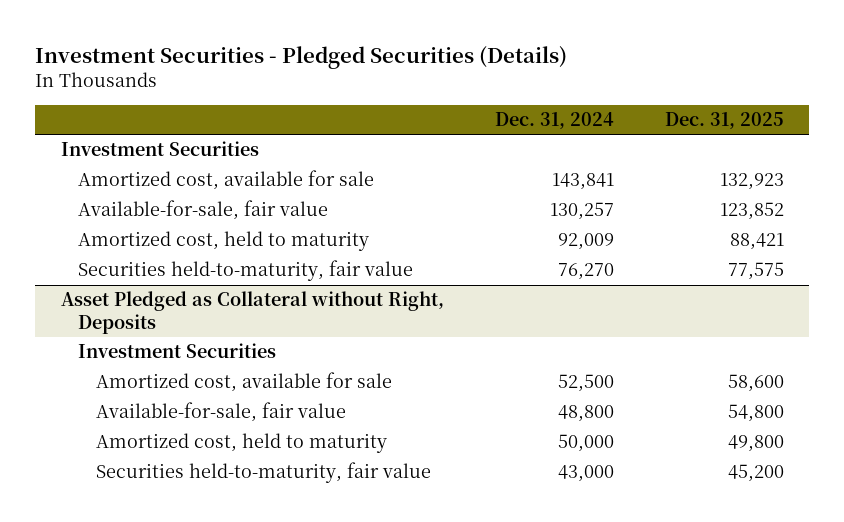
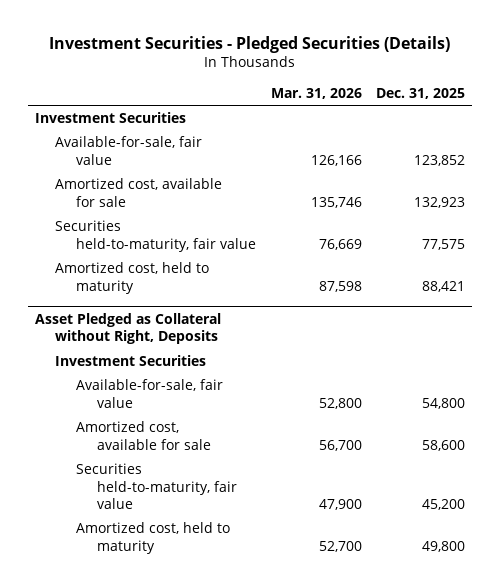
[494,111,614,129] Dec. 31, 2024 -> none
none -> [270,87,362,99] Mar. 31, 2026
[78,170,375,191] Amortized cost, available for sale -> [55,178,223,207] Amortized cost, available for sale
[78,231,370,252] Amortized cost, held to maturity -> [55,262,210,294] Amortized cost, held to maturity
[96,372,393,393] Amortized cost, available for sale -> [76,421,212,450] Amortized cost, available for sale
[96,433,388,454] Amortized cost, held to maturity -> [76,522,231,554] Amortized cost, held to maturity

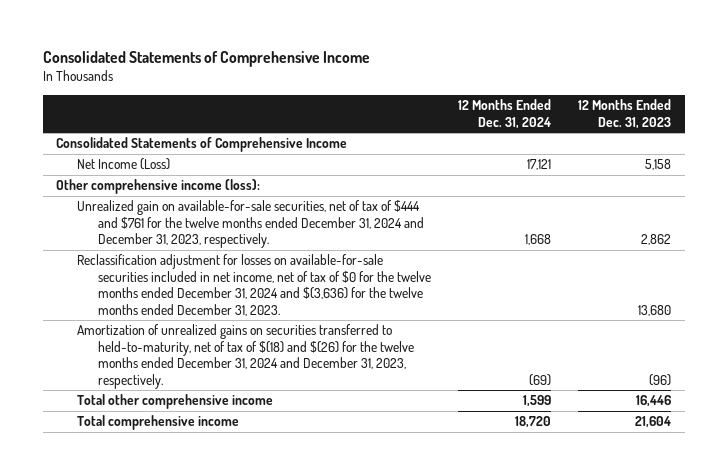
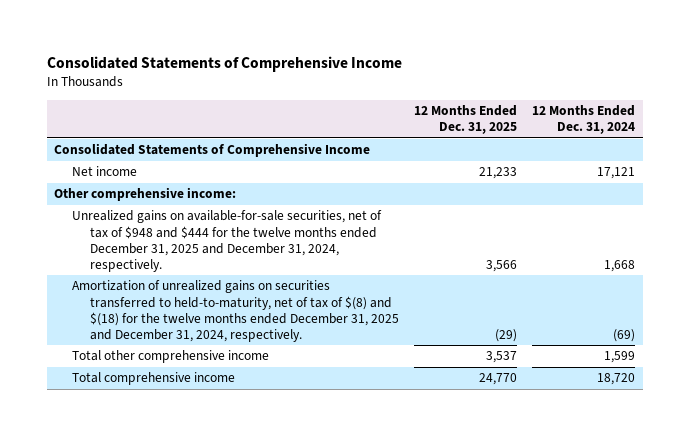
[577,99,671,129] 12 Months Ended Dec. 31, 2023 -> none
none -> [414,105,518,135] 12 Months Ended Dec. 31, 2025
[77,254,431,316] Reclassification adjustment for losses on available-for-sale securities included in net income, net of tax of $0 for the twelve months ended December 31, 2024 and $(3,636) for the twelve months ended December 31, 2023. -> none
[77,158,171,171] Net Income (Loss) -> [72,166,138,177] Net income
[56,179,261,195] Other comprehensive income (loss): -> [54,187,237,202] Other comprehensive income:
[77,200,424,249] Unrealized gain on available-for-sale securities, net of tax of $444 and $761 for the twelve months ended December 31, 2024 and December 31, 2023, respectively. -> [72,210,383,272] Unrealized gains on available-for-sale securities, net of tax of $948 and $444 for the twelve months ended December 31, 2025 and December 31, 2024, respectively.
[77,324,414,389] Amortization of unrealized gains on securities transferred to held-to-maturity, net of tax of $(18) and $(26) for the twelve months ended December 31, 2024 and December 31, 2023, respectively. -> [72,280,400,342] Amortization of unrealized gains on securities transferred to held-to-maturity, net of tax of $(8) and $(18) for the twelve months ended December 31, 2025 and December 31, 2024, respectively.

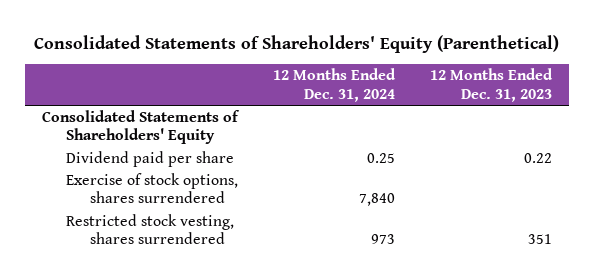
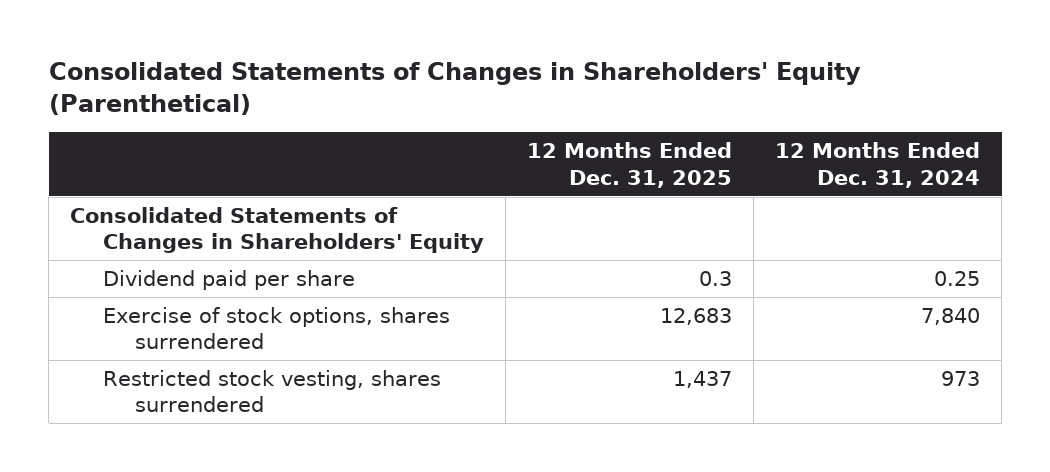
[34,35,560,54] Consolidated Statements of Shareholders' Equity (Parenthetical) -> [48,62,861,115] Consolidated Statements of Changes in Shareholders' Equity (Parenthetical)
[429,68,553,102] 12 Months Ended Dec. 31, 2023 -> none
none -> [526,142,732,188] 12 Months Ended Dec. 31, 2025
[42,109,241,145] Consolidated Statements of Shareholders' Equity -> [70,206,484,254] Consolidated Statements of Changes in Shareholders' Equity

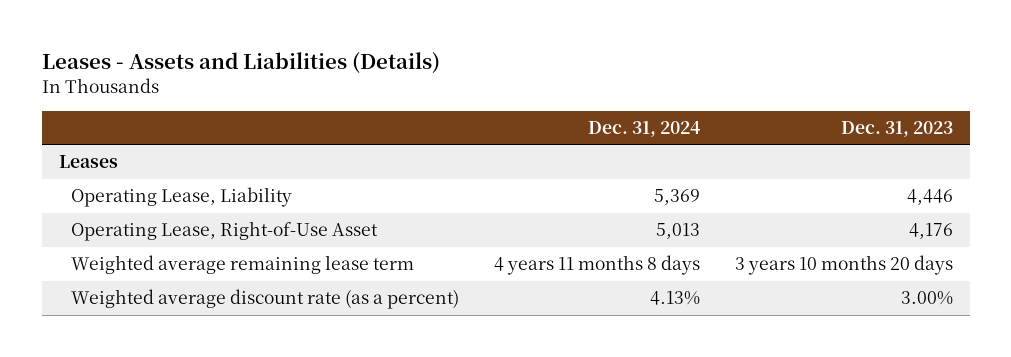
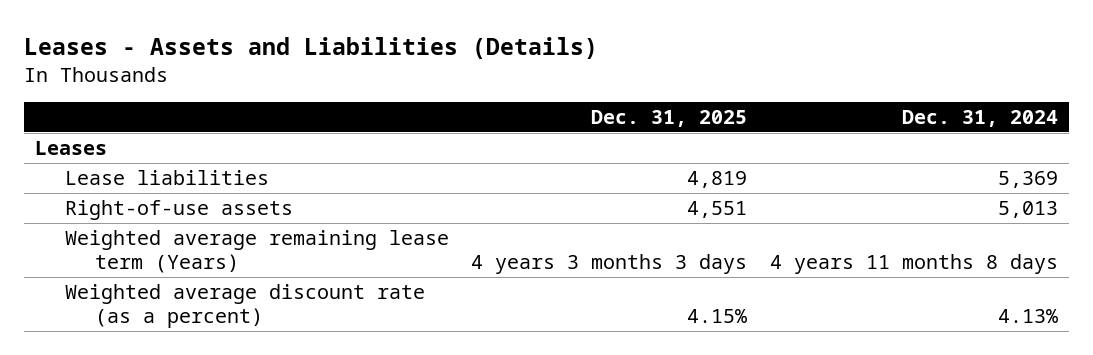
[840,120,953,137] Dec. 31, 2023 -> none
none -> [591,109,748,127] Dec. 31, 2025
[71,187,293,208] Operating Lease, Liability -> [65,170,270,186] Lease liabilities
[71,221,379,242] Operating Lease, Right-of-Use Asset -> [65,200,294,221] Right-of-use assets
[71,255,415,275] Weighted average remaining lease term -> [65,230,450,274] Weighted average remaining lease term (Years)

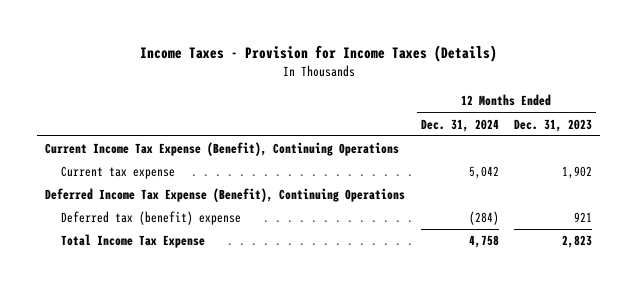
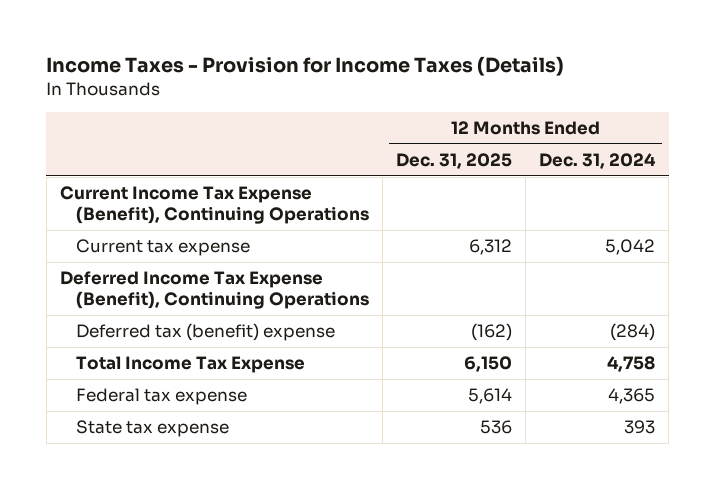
[514,118,593,132] Dec. 31, 2023 -> none
none -> [396,152,513,169] Dec. 31, 2025
none -> [75,388,247,406] Federal tax expense
none -> [75,420,229,438] State tax expense

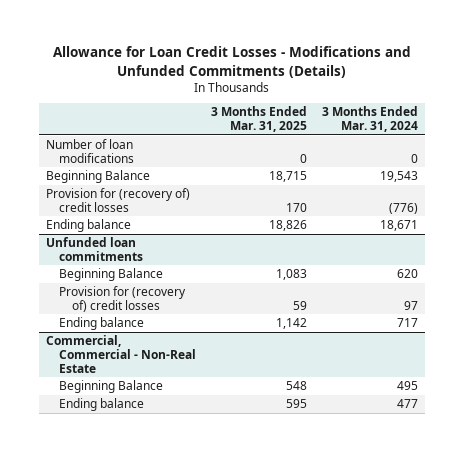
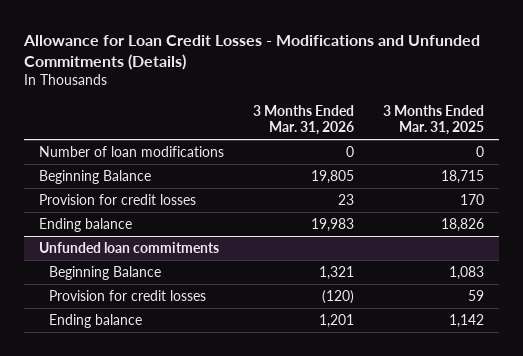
[321,106,418,133] 3 Months Ended Mar. 31, 2024 -> none
none -> [253,104,355,136] 3 Months Ended Mar. 31, 2026
[46,188,191,212] Provision for (recovery of) credit losses -> [39,193,197,205] Provision for credit losses
[59,286,187,312] Provision for (recovery of) credit losses -> [49,289,207,301] Provision for credit losses
[46,335,197,373] Commercial, Commercial - Non-Real Estate -> none
[59,380,164,394] Beginning Balance -> none
[59,398,145,412] Ending balance -> none

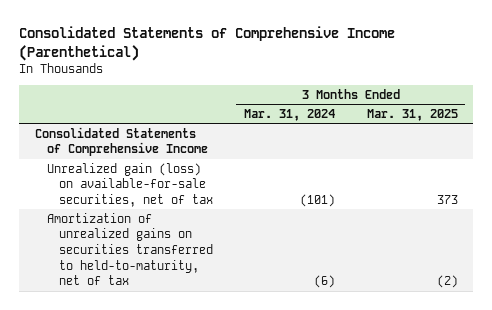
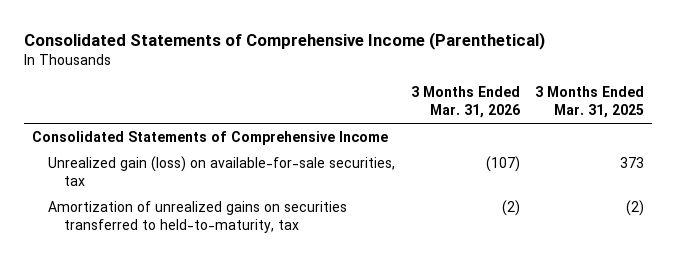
[244,109,336,122] Mar. 31, 2024 -> none
none -> [410,86,520,119] 3 Months Ended Mar. 31, 2026
[46,162,213,208] Unrealized gain (loss) on available-for-sale securities, net of tax -> [47,156,395,186] Unrealized gain (loss) on available-for-sale securities, tax
[46,212,213,286] Amortization of unrealized gains on securities transferred to held-to-maturity, net of tax -> [47,201,347,233] Amortization of unrealized gains on securities transferred to held-to-maturity, tax

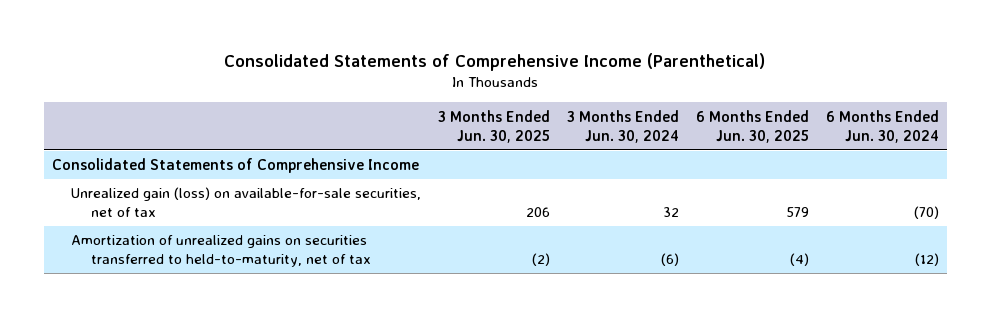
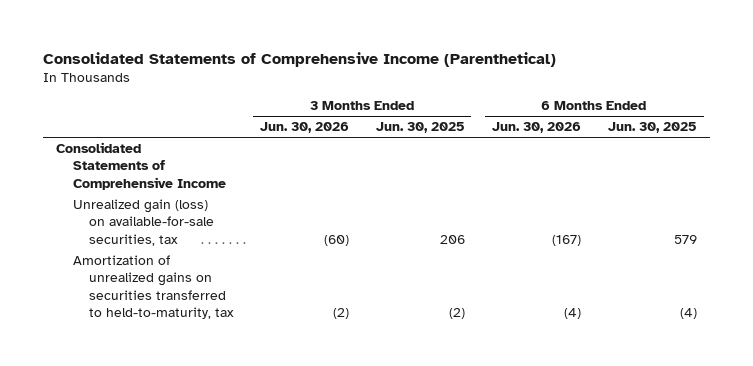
[567,109,680,143] 3 Months Ended Jun. 30, 2024 -> none
[825,109,939,143] 6 Months Ended Jun. 30, 2024 -> none
none -> [259,122,349,134] Jun. 30, 2026
none -> [491,122,581,134] Jun. 30, 2026
[71,187,422,218] Unrealized gain (loss) on available-for-sale securities, net of tax -> [72,199,214,246] Unrealized gain (loss) on available-for-sale securities, tax
[71,235,371,268] Amortization of unrealized gains on securities transferred to held-to-maturity, net of tax -> [72,255,234,320] Amortization of unrealized gains on securities transferred to held-to-maturity, tax

